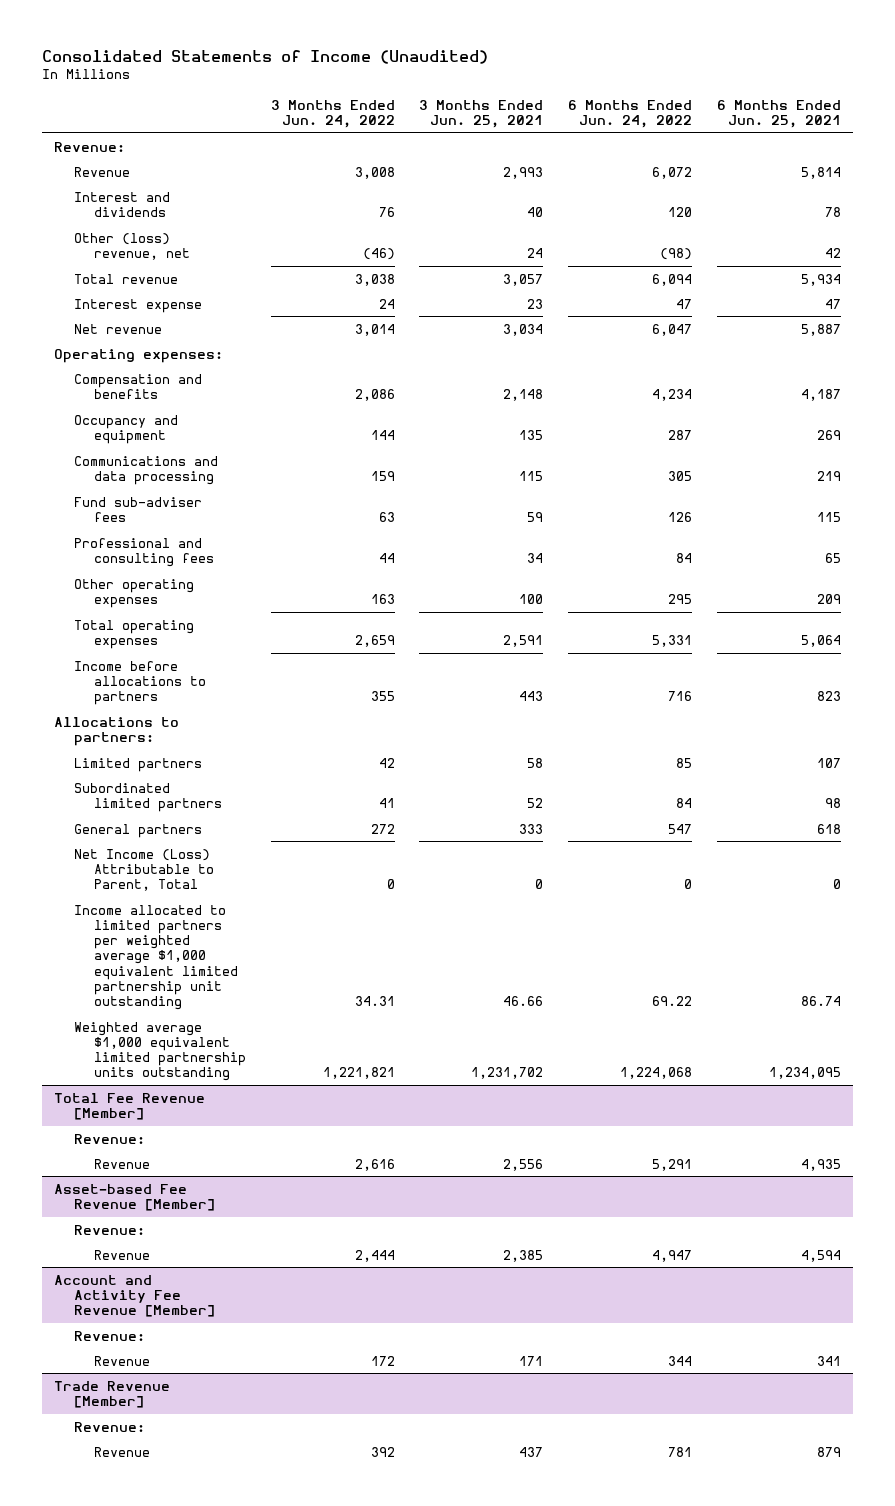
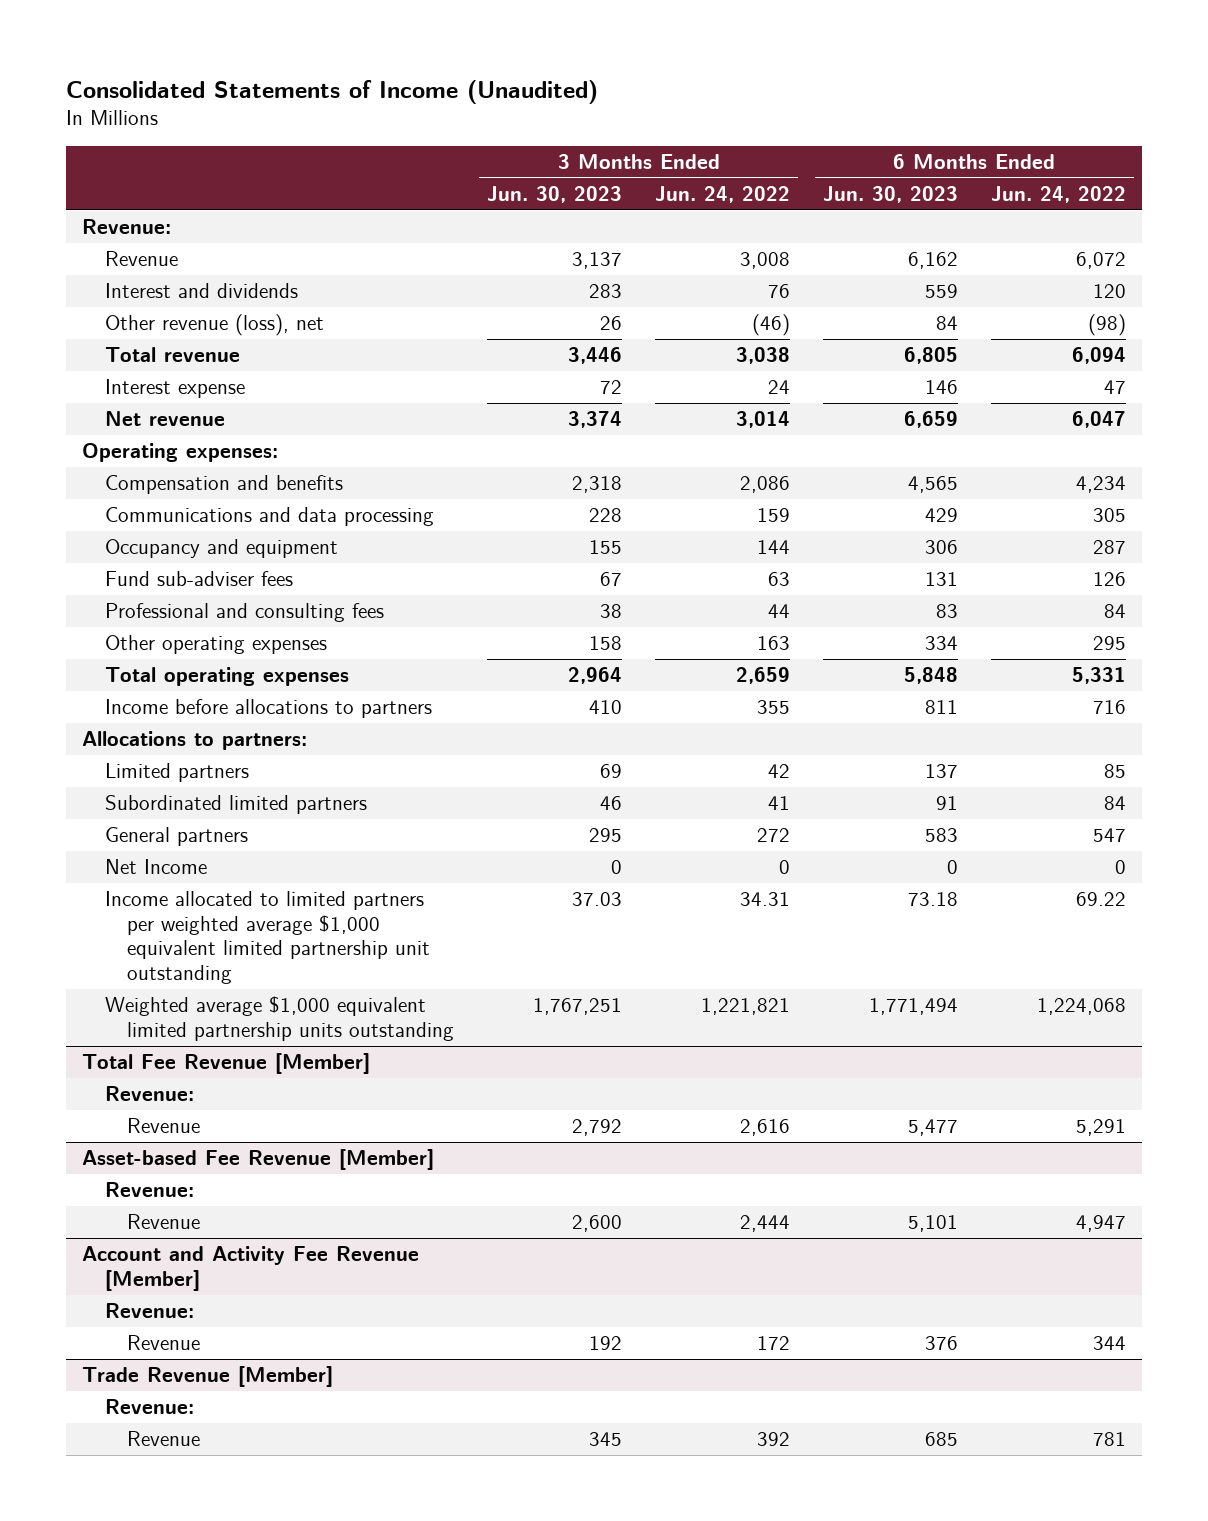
[419,99,544,129] 3 Months Ended Jun. 25, 2021 -> none
[716,99,841,129] 6 Months Ended Jun. 25, 2021 -> none
none -> [487,185,623,203] Jun. 30, 2023
none -> [823,185,959,203] Jun. 30, 2023
[74,232,190,260] Other (loss) revenue, net -> [104,314,324,337] Other revenue (loss), net
[74,414,179,444] Occupancy and equipment -> [104,539,338,559] Occupancy and equipment
[74,848,214,892] Net Income (Loss) Attributable to Parent, Total -> [104,859,207,875] Net Income

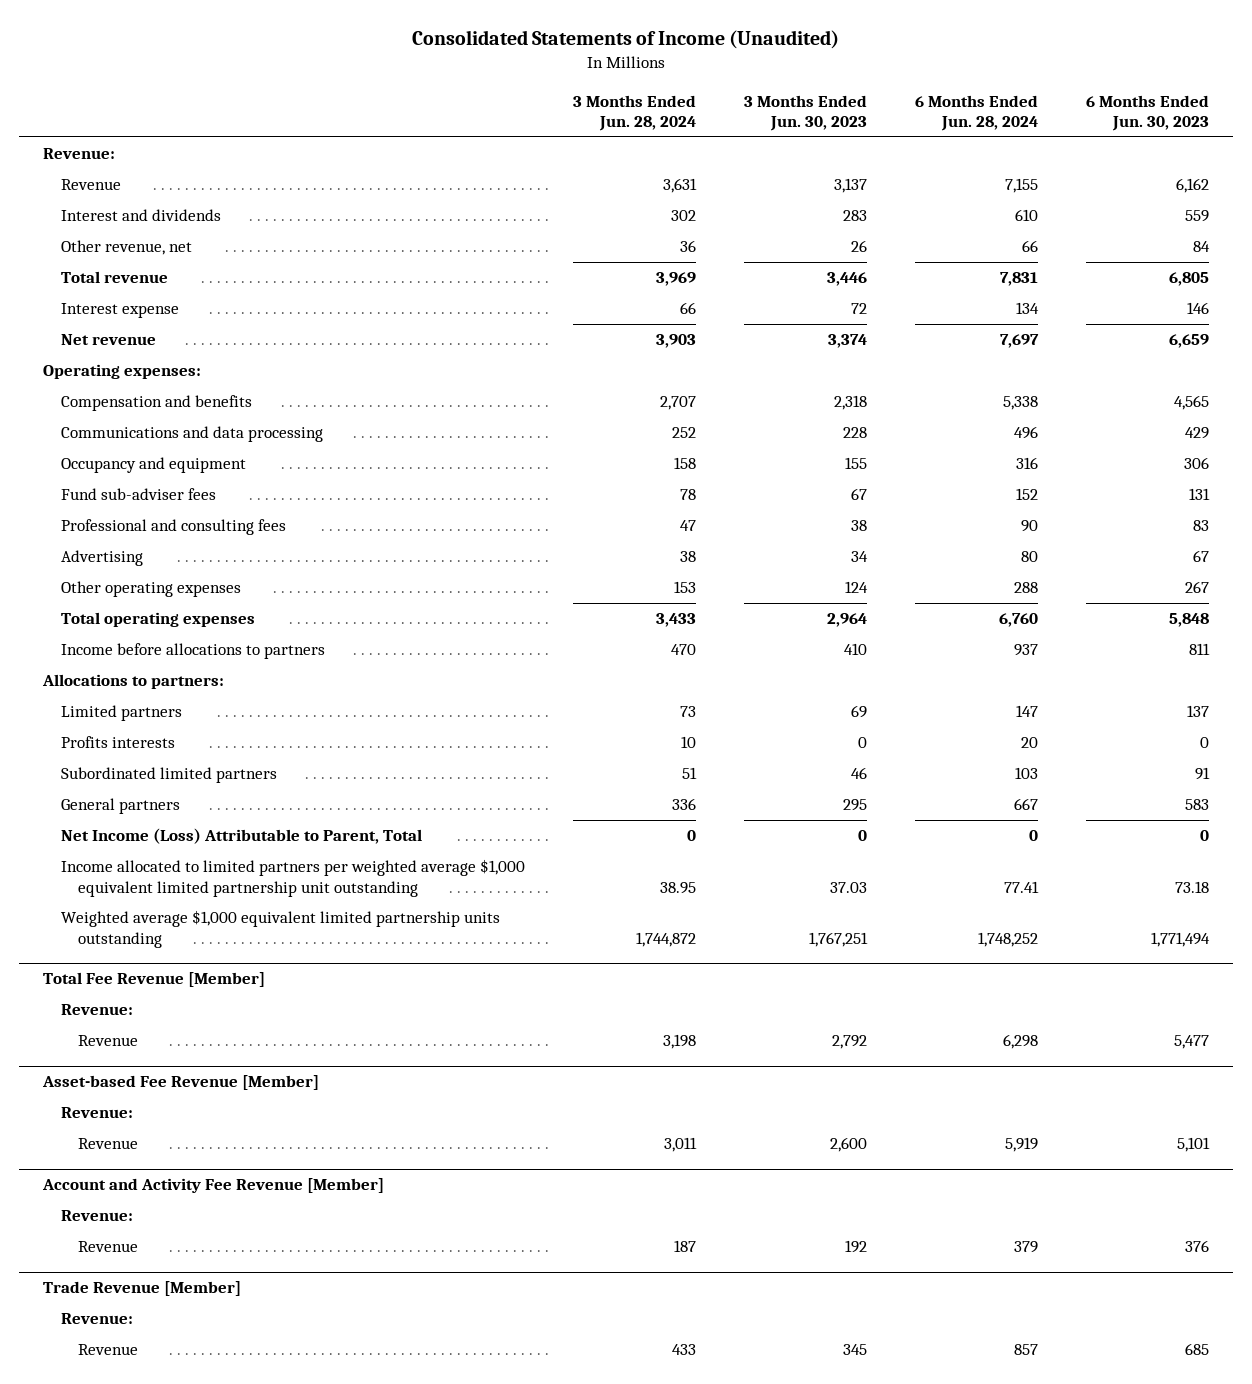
[655,185,791,203] Jun. 24, 2022 -> none
[990,185,1126,203] Jun. 24, 2022 -> none
none -> [572,94,696,131] 3 Months Ended Jun. 28, 2024
none -> [914,94,1038,131] 6 Months Ended Jun. 28, 2024
[104,314,324,337] Other revenue (loss), net -> [60,240,192,256] Other revenue, net
none -> [60,550,143,567] Advertising
[589,636,623,651] 158 -> [844,581,868,594] 124
[925,636,959,651] 334 -> [1185,581,1210,594] 267
none -> [60,736,175,749] Profits interests
[104,859,207,875] Net Income -> [60,828,422,845] Net Income (Loss) Attributable to Parent, Total

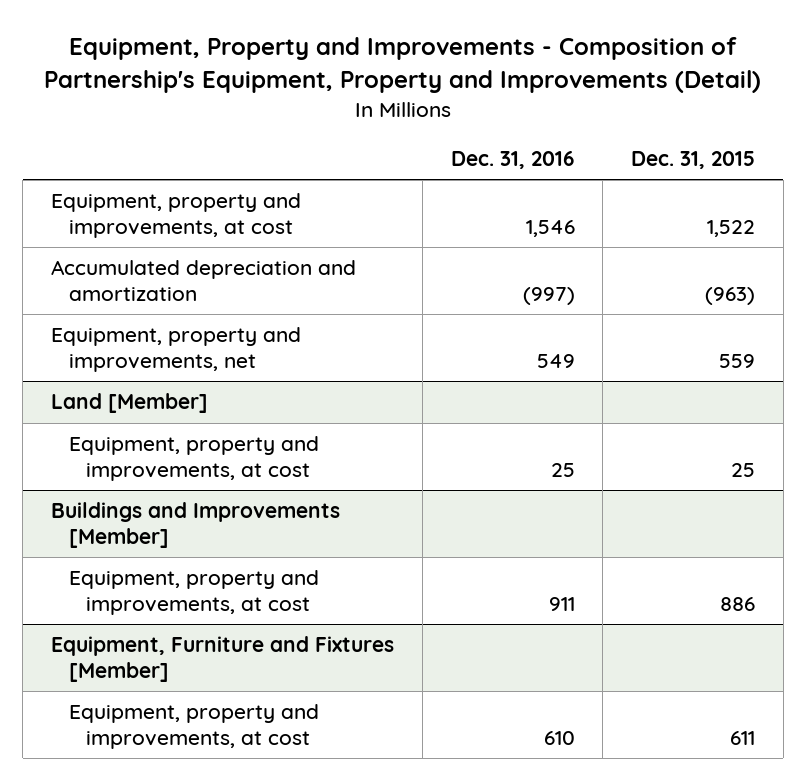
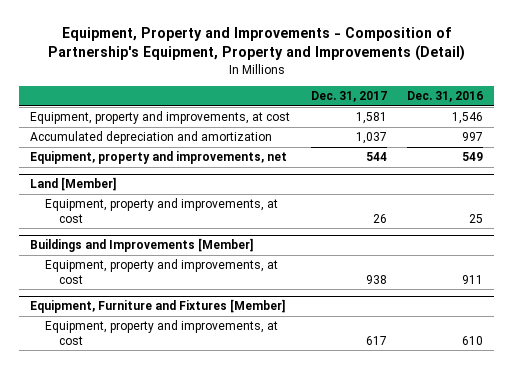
[631,150,756,169] Dec. 31, 2015 -> none
none -> [310,91,387,103] Dec. 31, 2017
[522,286,575,305] (997) -> [462,132,484,142] 997

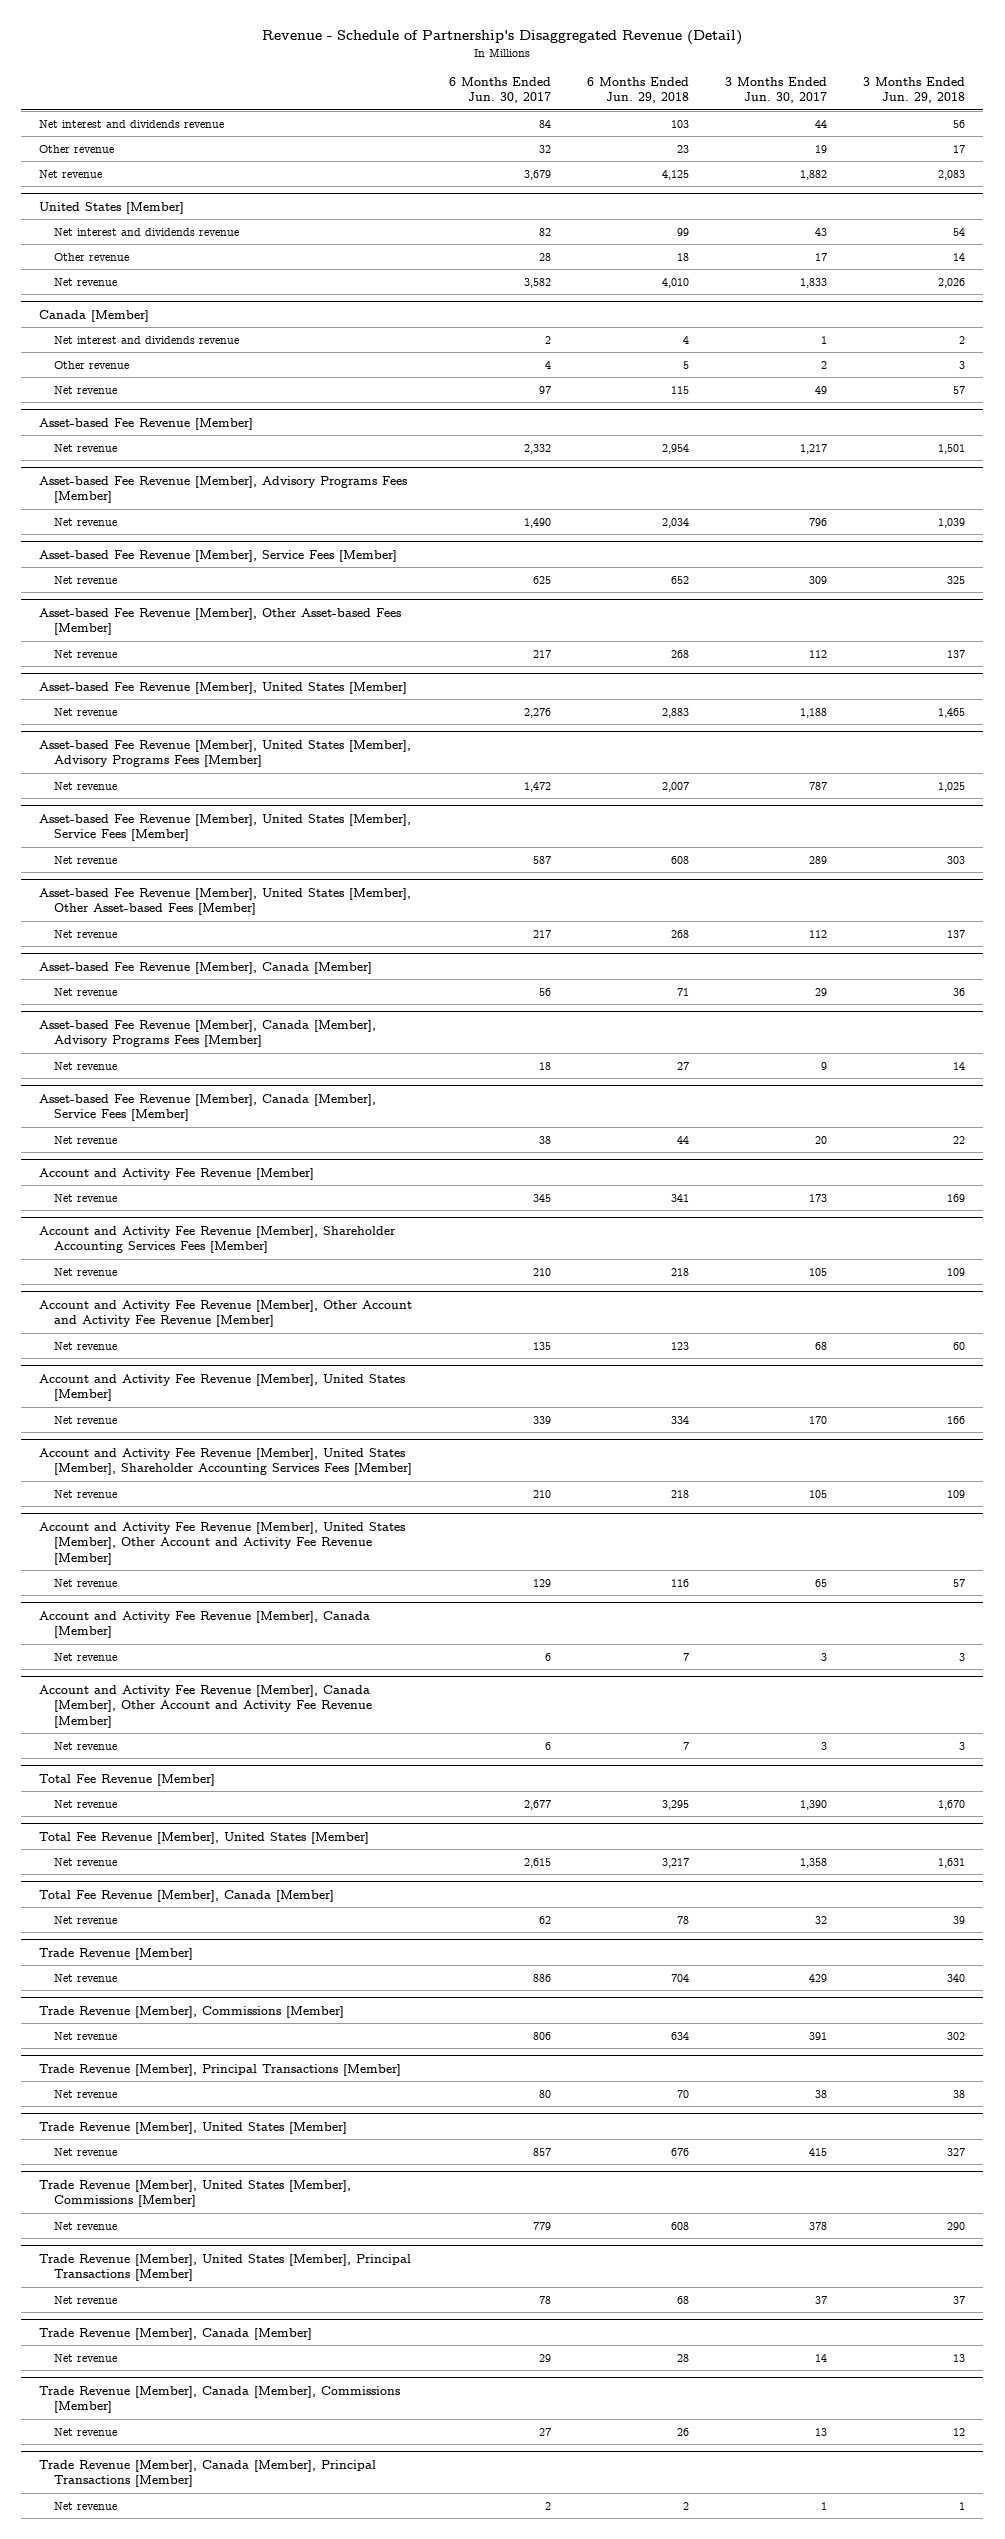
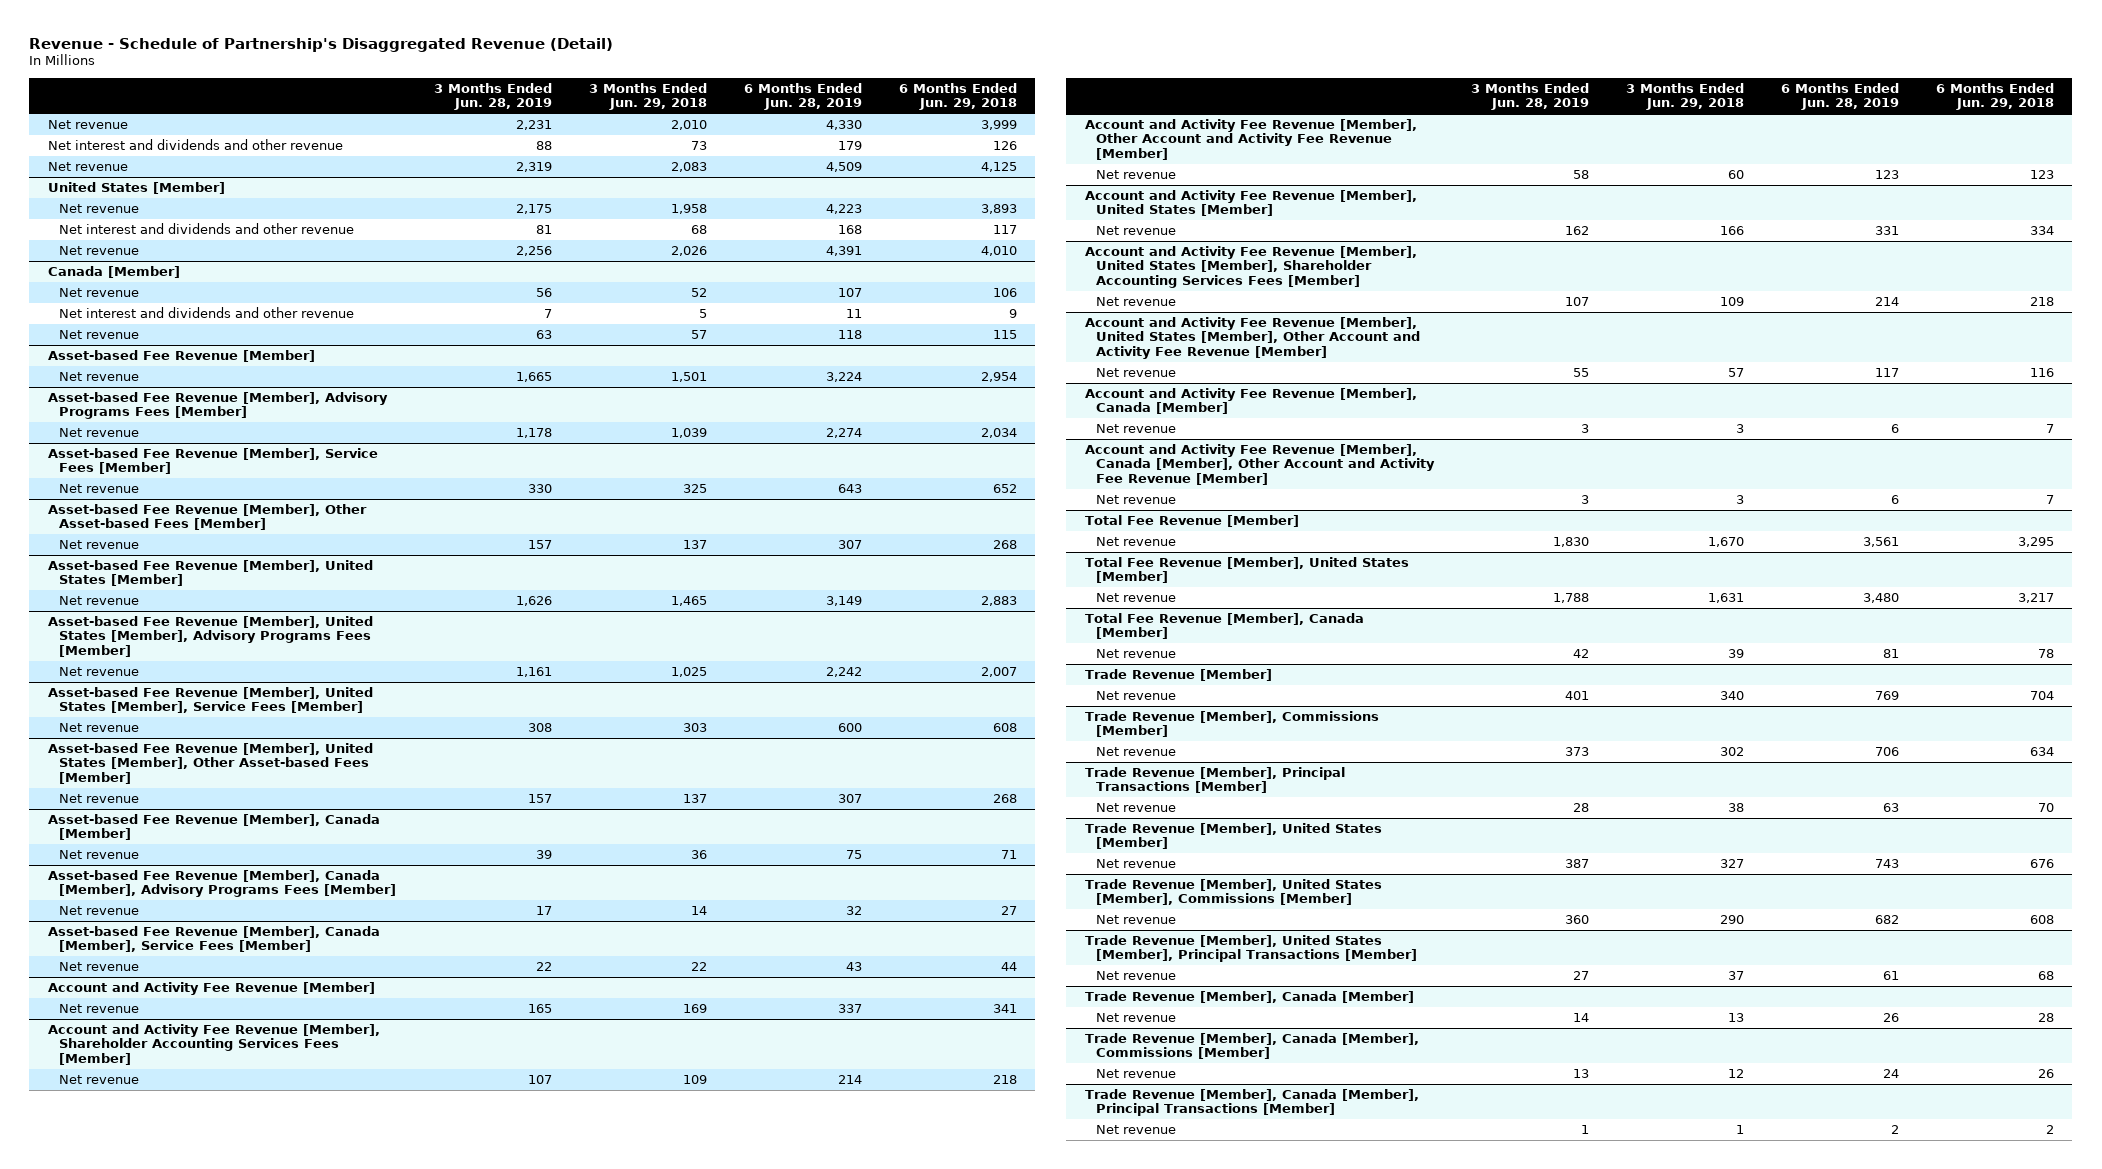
[448,76,551,104] 6 Months Ended Jun. 30, 2017 -> none
[725,76,828,104] 3 Months Ended Jun. 30, 2017 -> none
none -> [433,82,552,111] 3 Months Ended Jun. 28, 2019
none -> [743,82,862,111] 6 Months Ended Jun. 28, 2019
[39,144,115,153] Other revenue -> none
none -> [47,120,128,130] Net revenue
[39,119,225,128] Net interest and dividends revenue -> [47,139,343,151] Net interest and dividends and other revenue
[670,119,689,128] 103 -> [992,141,1017,151] 126
[953,119,966,128] 56 -> [690,141,707,151] 73
[53,252,129,261] Other revenue -> none
none -> [58,204,139,214] Net revenue
[53,227,239,236] Net interest and dividends revenue -> [58,223,354,235] Net interest and dividends and other revenue
[676,227,689,236] 99 -> [992,225,1017,235] 117
[953,227,966,236] 54 -> [690,225,707,235] 68
[53,360,129,369] Other revenue -> none
none -> [58,288,139,298] Net revenue
[53,335,239,344] Net interest and dividends revenue -> [58,307,354,319] Net interest and dividends and other revenue
[682,335,689,344] 4 -> [1008,309,1017,319] 9
[959,335,966,344] 2 -> [698,309,707,319] 5

